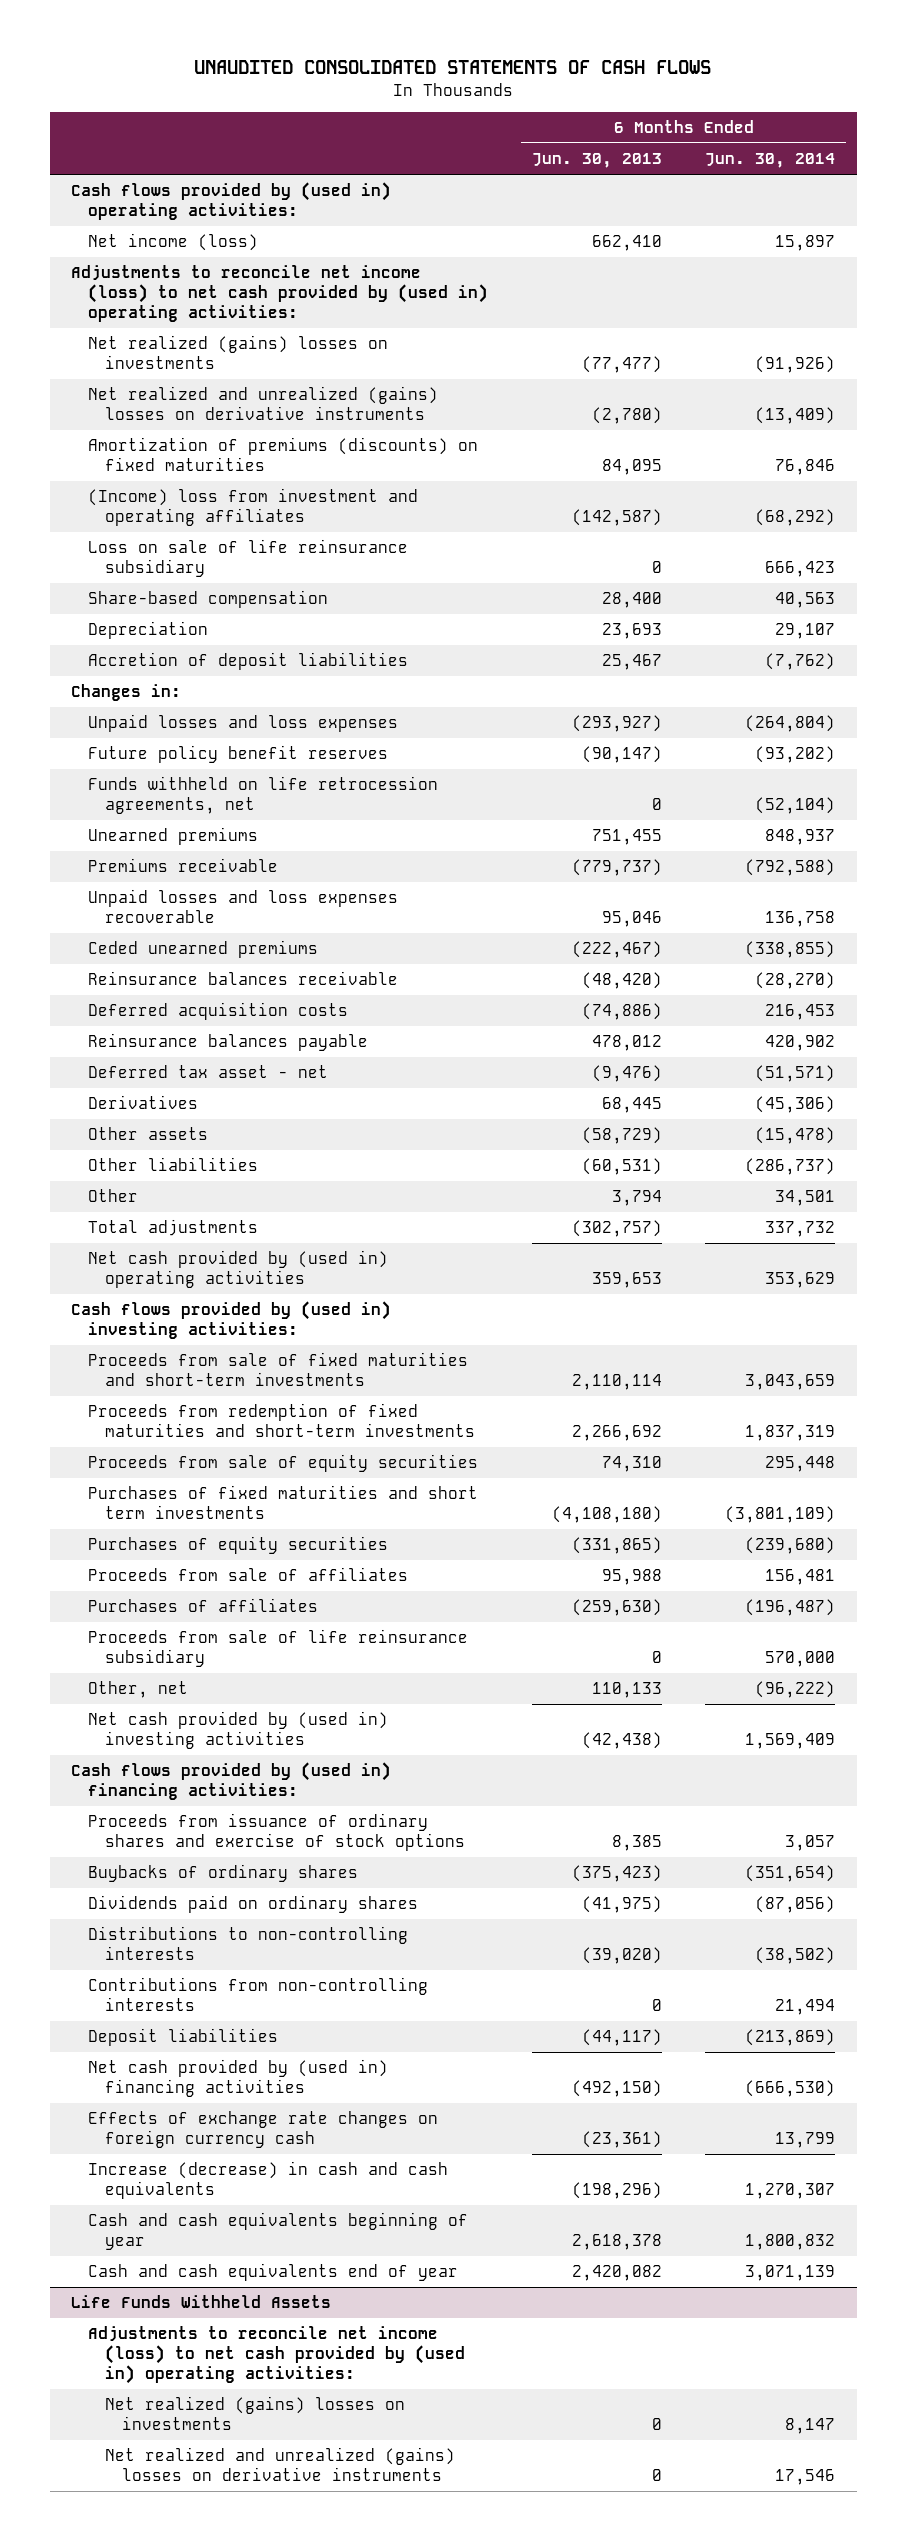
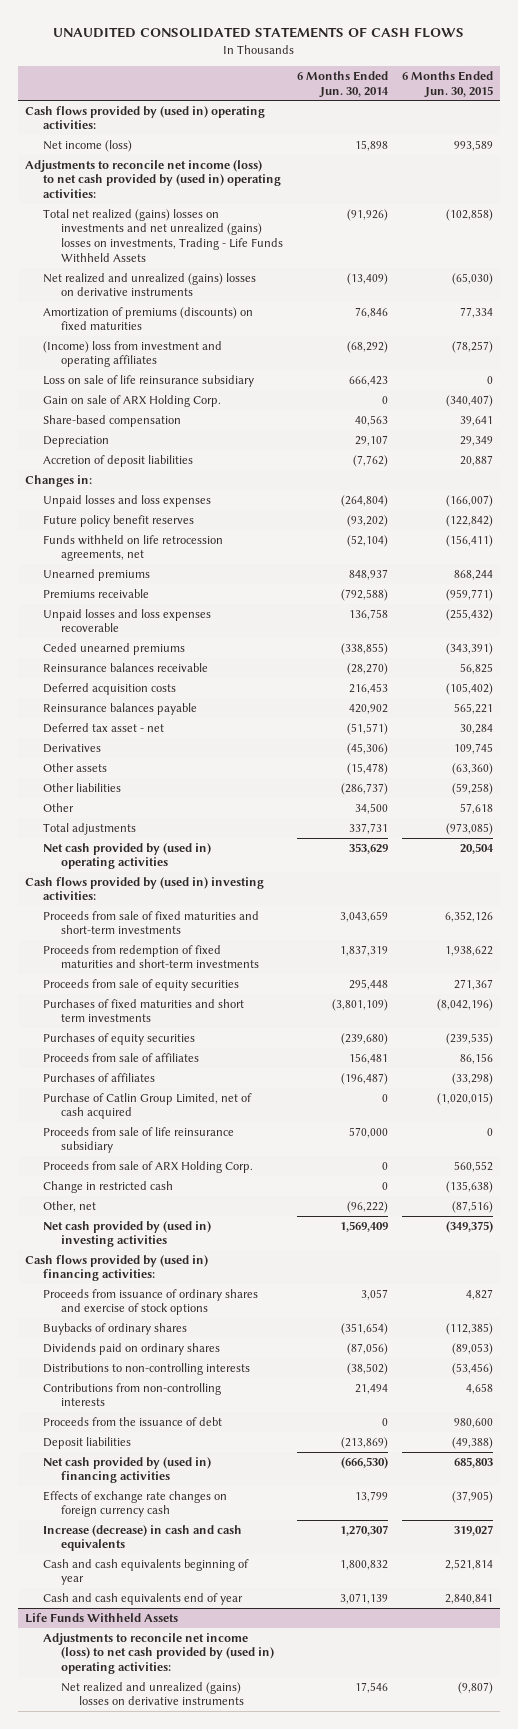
[531,153,662,169] Jun. 30, 2013 -> none
none -> [402,70,494,98] 6 Months Ended Jun. 30, 2015
[775,235,836,252] 15,897 -> [355,139,389,151] 15,898
[88,335,389,370] Net realized (gains) losses on investments -> [43,208,284,262] Total net realized (gains) losses on investments and net unrealized (gains) losses on investments, Trading - Life Funds Withheld Assets
none -> [43,394,222,407] Gain on sale of ARX Holding Corp.
[775,1190,836,1207] 34,501 -> [355,802,389,814] 34,500
[765,1221,836,1238] 337,732 -> [349,822,389,834] 337,731
none -> [43,1092,253,1120] Purchase of Catlin Group Limited, net of cash acquired
none -> [43,1160,254,1173] Proceeds from sale of ARX Holding Corp.
none -> [43,1180,174,1193] Change in restricted cash
none -> [43,1416,223,1426] Proceeds from the issuance of debt
[105,2396,406,2431] Net realized (gains) losses on investments -> none

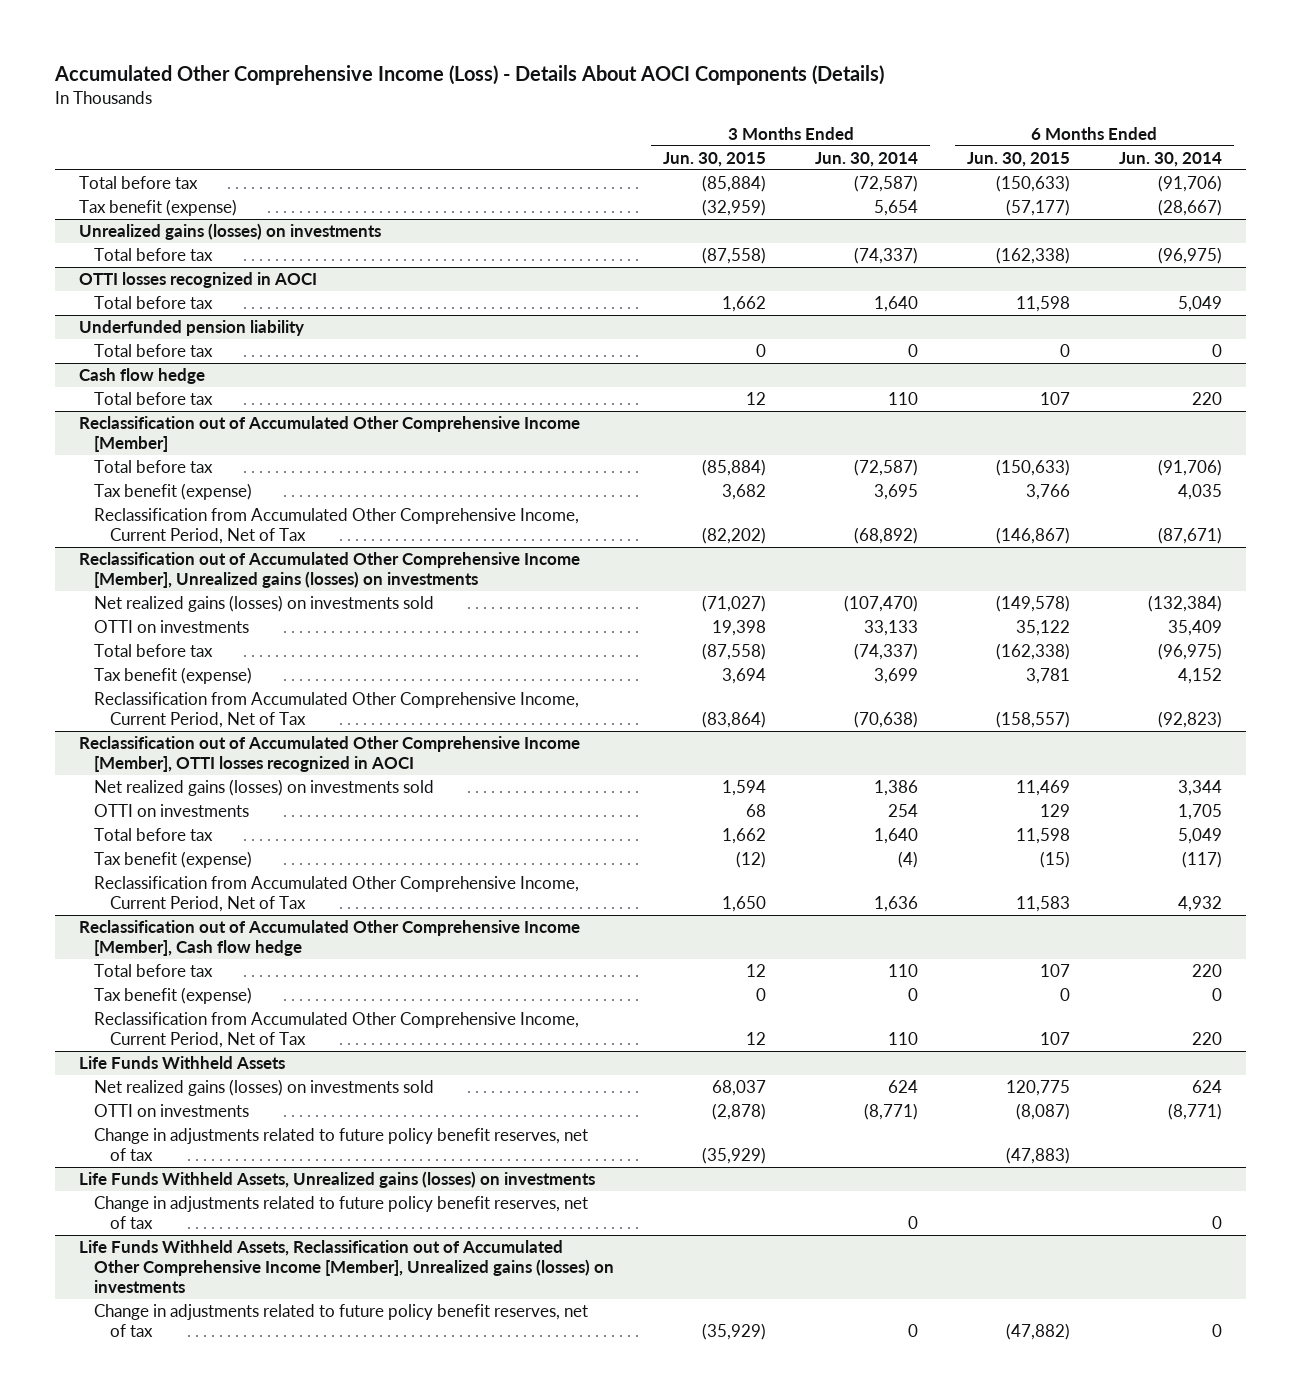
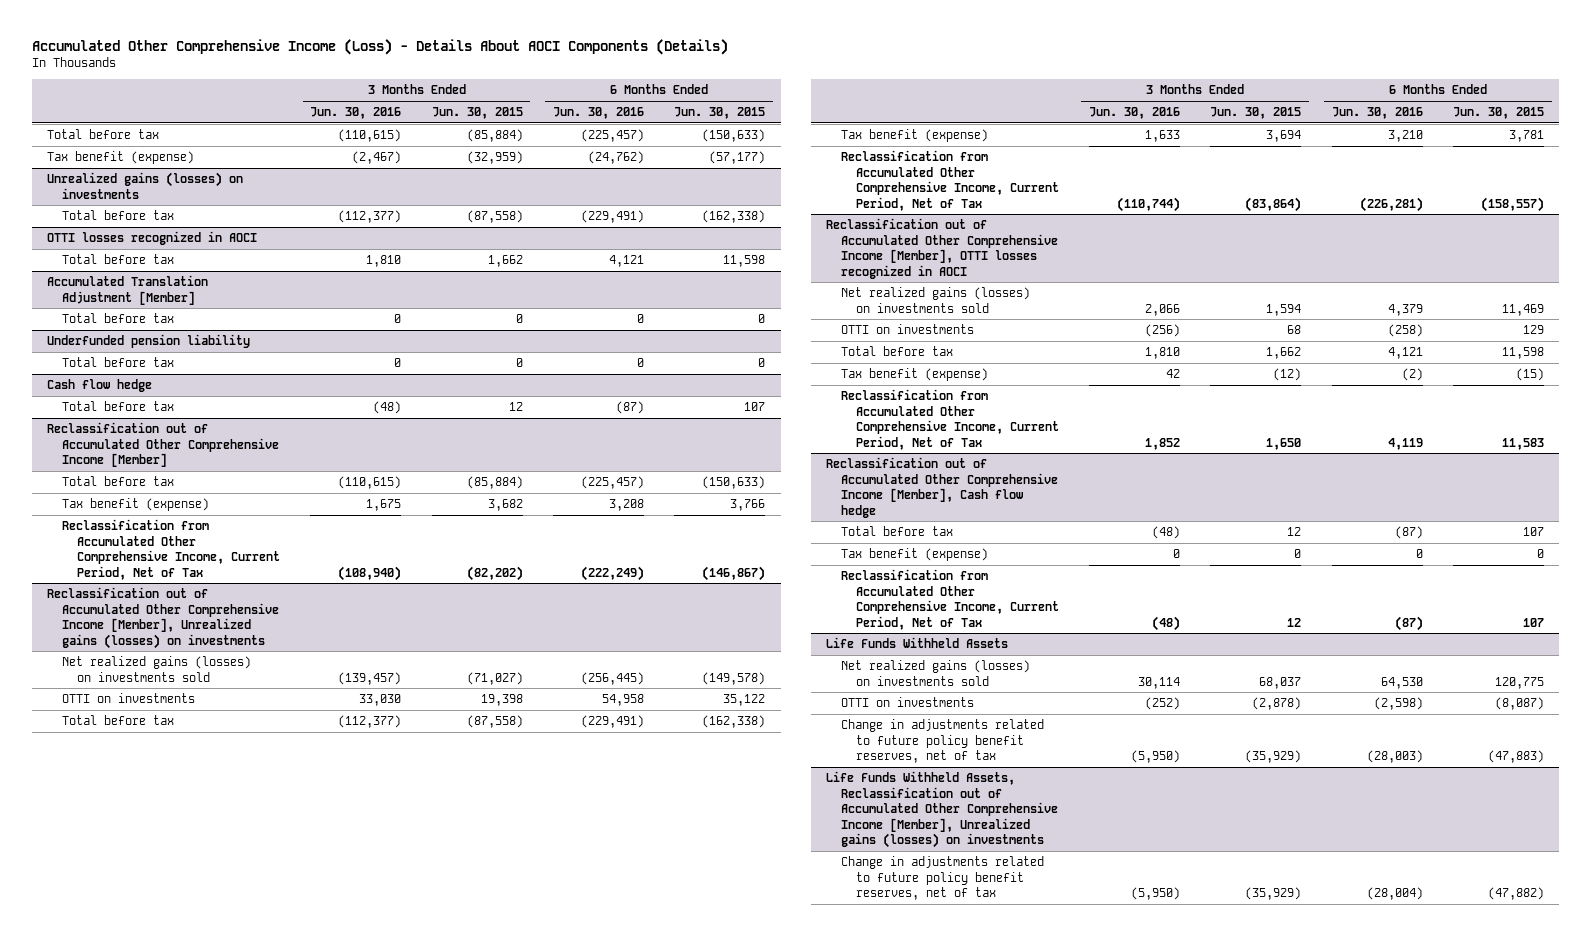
[814,151,918,167] Jun. 30, 2014 -> none
[1118,151,1222,167] Jun. 30, 2014 -> none
none -> [310,107,402,120] Jun. 30, 2016
none -> [553,107,645,120] Jun. 30, 2016
none -> [47,275,209,305] Accumulated Translation Adjustment [Member]
none -> [62,313,175,324] Total before tax
[79,1171,596,1189] Life Funds Withheld Assets, Unrealized gains (losses) on investments -> none
[94,1196,589,1230] Change in adjustments related to future policy benefit reserves, net of tax -> none

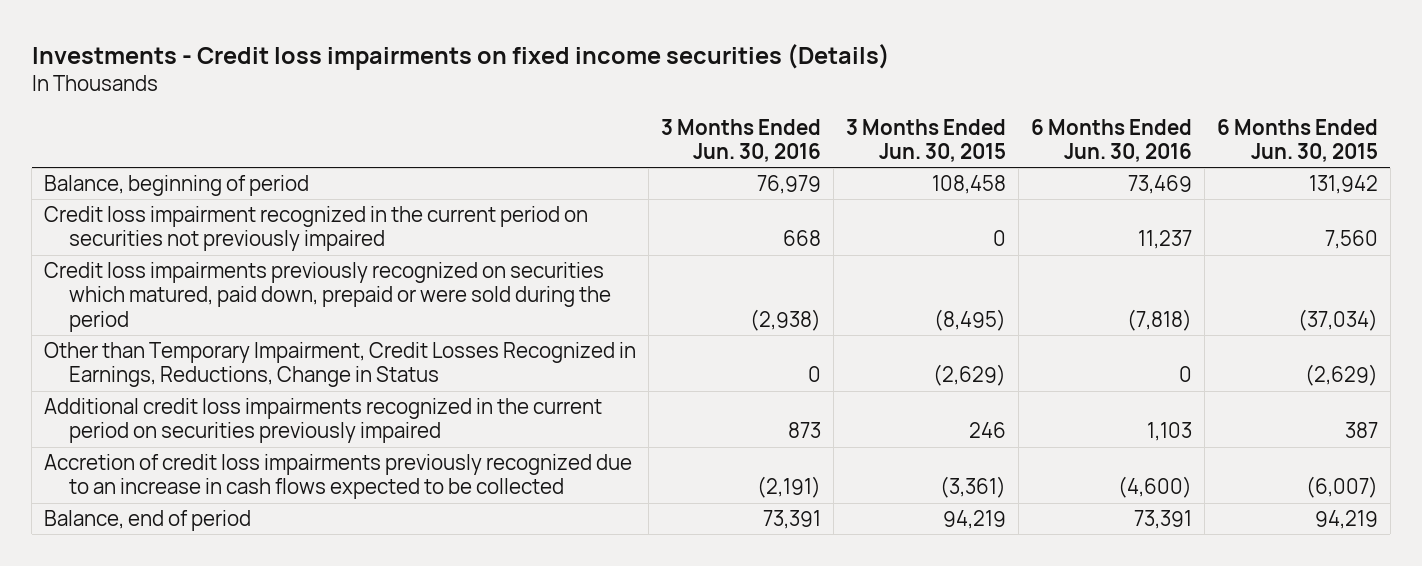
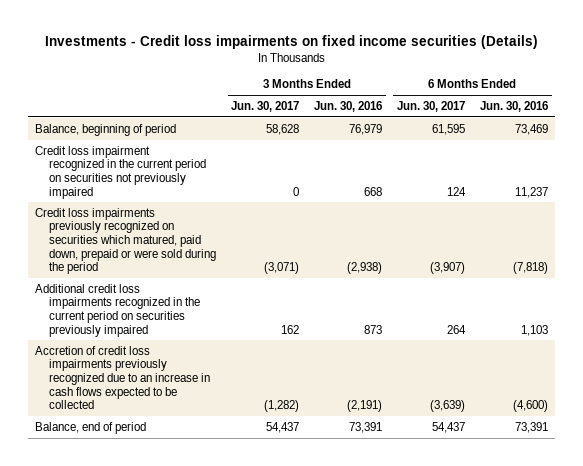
[846,118,1007,163] 3 Months Ended Jun. 30, 2015 -> none
[1216,118,1378,163] 6 Months Ended Jun. 30, 2015 -> none
none -> [231,101,300,113] Jun. 30, 2017
none -> [397,101,466,113] Jun. 30, 2017
[44,341,637,388] Other than Temporary Impairment, Credit Losses Recognized in Earnings, Reductions, Change in Status -> none

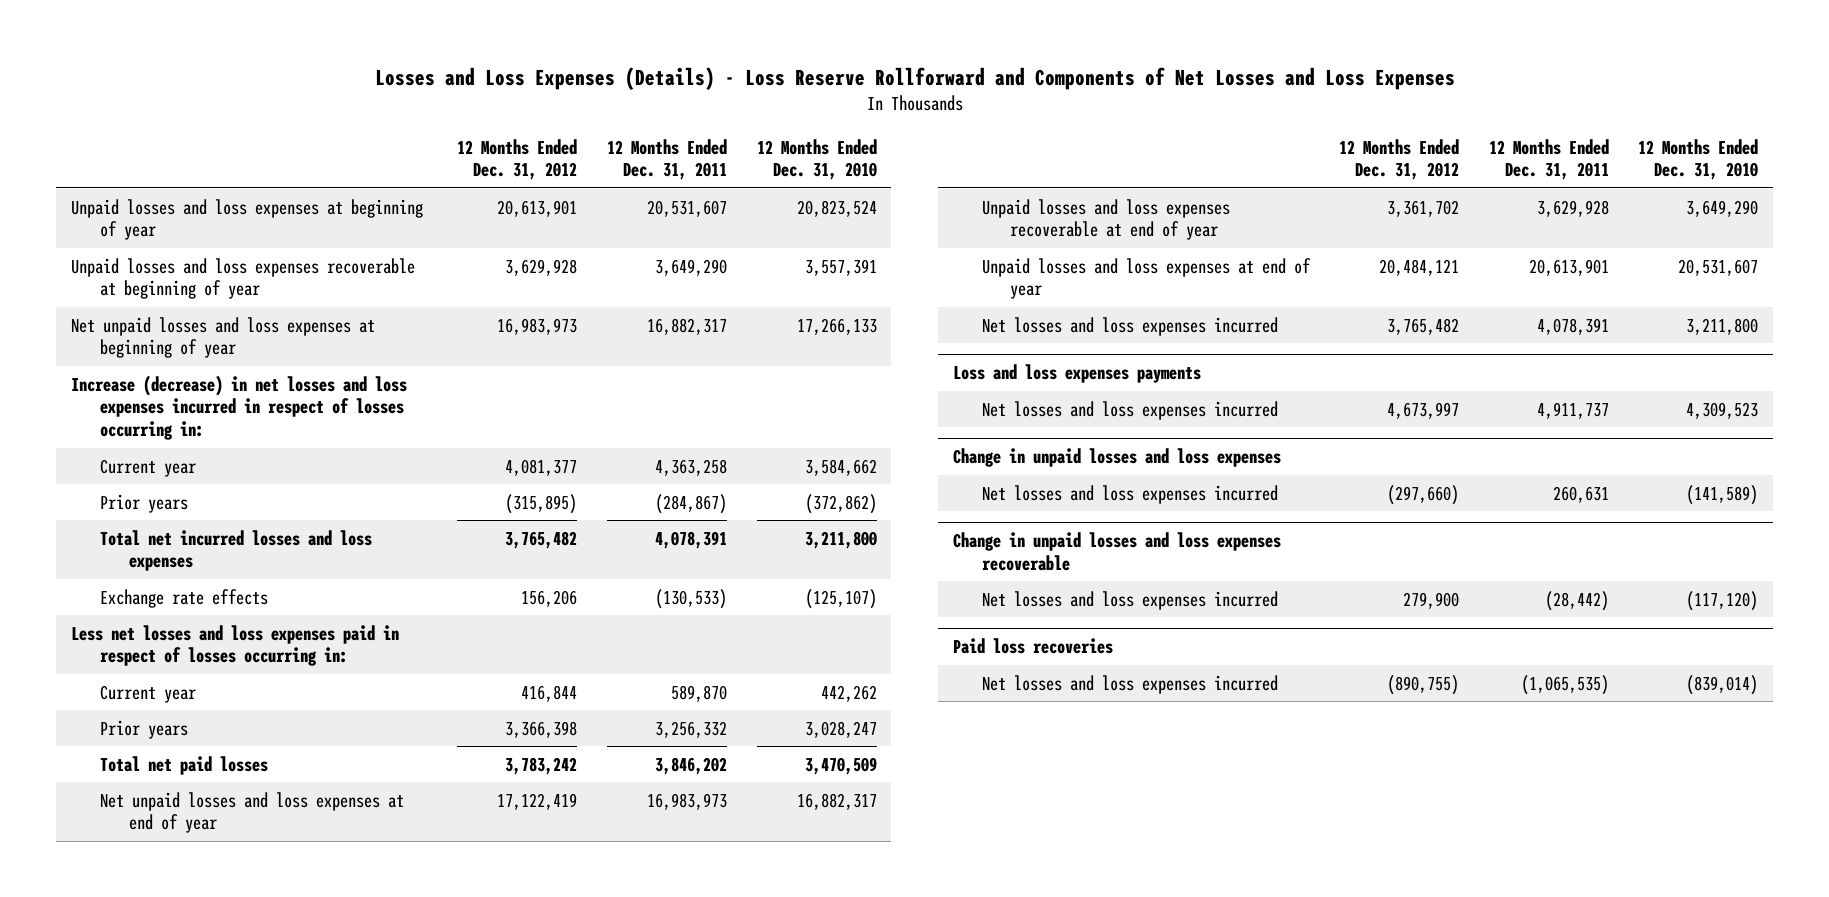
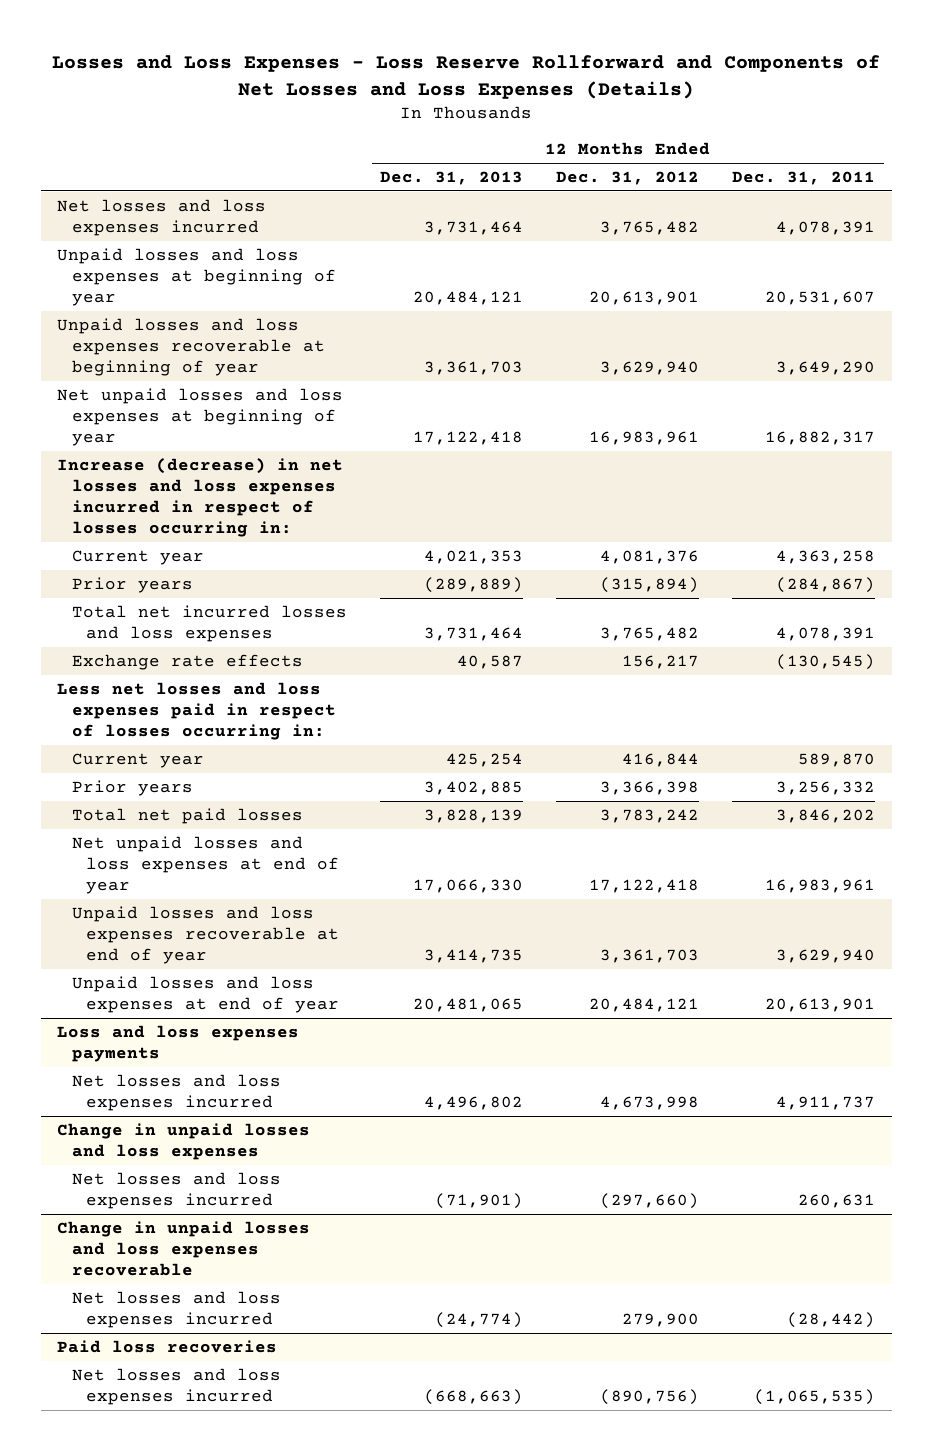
[374,67,1455,91] Losses and Loss Expenses (Details) - Loss Reserve Rollforward and Components of Net Losses and Loss Expenses -> [52,54,881,99] Losses and Loss Expenses - Loss Reserve Rollforward and Components of Net Losses and Loss Expenses (Details)
[756,138,877,181] 12 Months Ended Dec. 31, 2010 -> none
none -> [379,171,523,186] Dec. 31, 2013
[981,316,1278,336] Net losses and loss expenses incurred -> [57,198,267,236] Net losses and loss expenses incurred
[505,258,578,276] 3,629,928 -> [600,360,700,375] 3,629,940
[497,317,578,335] 16,983,973 -> [589,430,700,445] 16,983,961
[505,458,578,476] 4,081,377 -> [600,549,700,564] 4,081,376
[505,493,578,514] (315,895) -> [600,576,700,593] (315,894)
[521,589,578,607] 156,206 -> [622,654,700,669] 156,217
[654,588,727,609] (130,533) -> [776,653,876,670] (130,545)
[497,792,578,810] 17,122,419 -> [589,878,700,893] 17,122,418
[646,792,727,810] 16,983,973 -> [765,878,876,893] 16,983,961
[1387,199,1460,217] 3,361,702 -> [600,948,700,963] 3,361,703
[1536,199,1609,217] 3,629,928 -> [776,948,876,963] 3,629,940
[1387,401,1460,419] 4,673,997 -> [600,1095,700,1110] 4,673,998
[1387,674,1460,695] (890,755) -> [600,1388,700,1405] (890,756)

